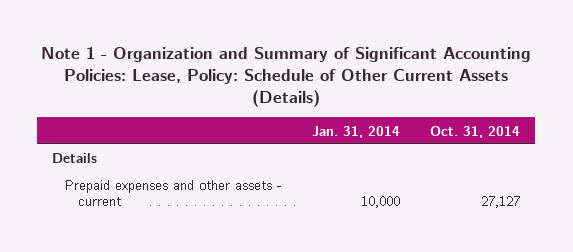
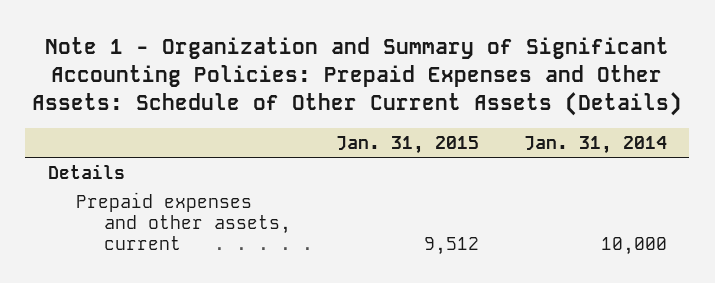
[41,47,532,108] Note 1 - Organization and Summary of Significant Accounting Policies: Lease, Policy: Schedule of Other Current Assets (Details) -> [32,36,683,117] Note 1 - Organization and Summary of Significant Accounting Policies: Prepaid Expenses and Other Assets: Schedule of Other Current Assets (Details)
[430,125,521,138] Oct. 31, 2014 -> none
none -> [335,136,479,155] Jan. 31, 2015
[65,180,283,207] Prepaid expenses and other assets - current -> [75,191,291,250] Prepaid expenses and other assets, current

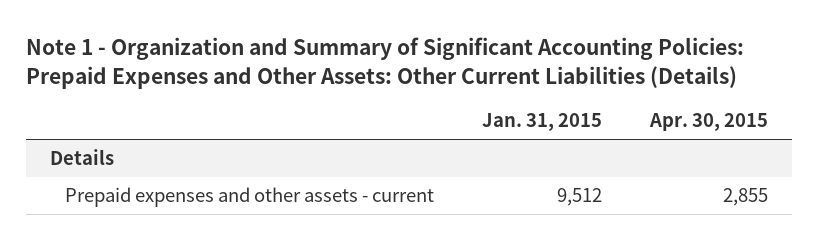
[32,36,683,117] Note 1 - Organization and Summary of Significant Accounting Policies: Prepaid Expenses and Other Assets: Schedule of Other Current Assets (Details) -> [26,37,745,89] Note 1 - Organization and Summary of Significant Accounting Policies: Prepaid Expenses and Other Assets: Other Current Liabilities (Details)
[523,136,667,155] Jan. 31, 2014 -> none
none -> [649,113,769,132] Apr. 30, 2015
[75,191,291,250] Prepaid expenses and other assets, current -> [65,187,435,208] Prepaid expenses and other assets - current

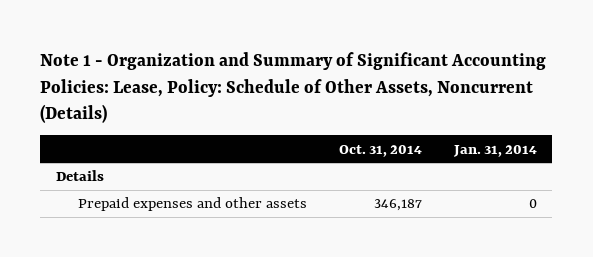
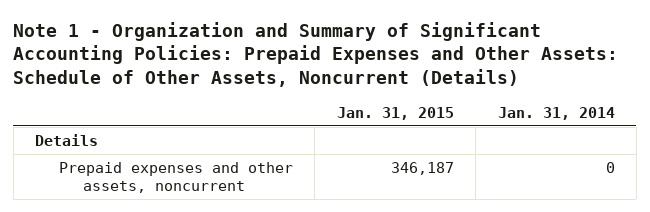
[40,52,547,123] Note 1 - Organization and Summary of Significant Accounting Policies: Lease, Policy: Schedule of Other Assets, Noncurrent (Details) -> [13,21,619,87] Note 1 - Organization and Summary of Significant Accounting Policies: Prepaid Expenses and Other Assets: Schedule of Other Assets, Noncurrent (Details)
[339,144,423,157] Oct. 31, 2014 -> none
none -> [336,106,454,120] Jan. 31, 2015
[78,197,308,212] Prepaid expenses and other assets -> [59,162,294,193] Prepaid expenses and other assets, noncurrent

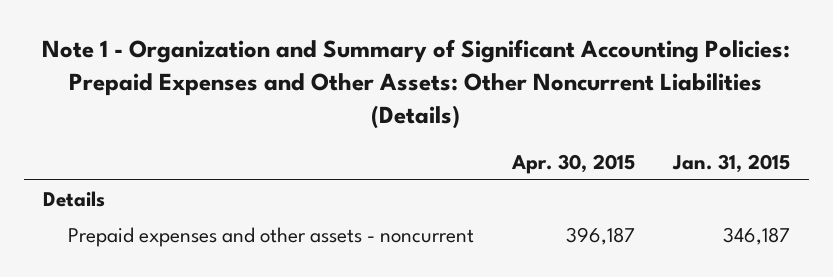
[13,21,619,87] Note 1 - Organization and Summary of Significant Accounting Policies: Prepaid Expenses and Other Assets: Schedule of Other Assets, Noncurrent (Details) -> [42,38,791,129] Note 1 - Organization and Summary of Significant Accounting Policies: Prepaid Expenses and Other Assets: Other Noncurrent Liabilities (Details)
[497,106,615,120] Jan. 31, 2014 -> none
none -> [510,153,635,174] Apr. 30, 2015
[59,162,294,193] Prepaid expenses and other assets, noncurrent -> [67,226,474,247] Prepaid expenses and other assets - noncurrent

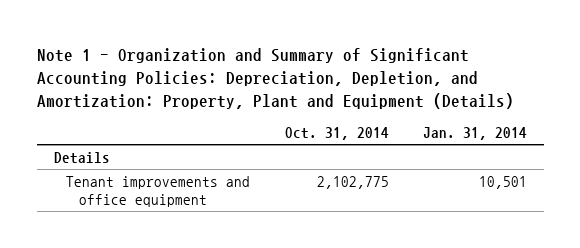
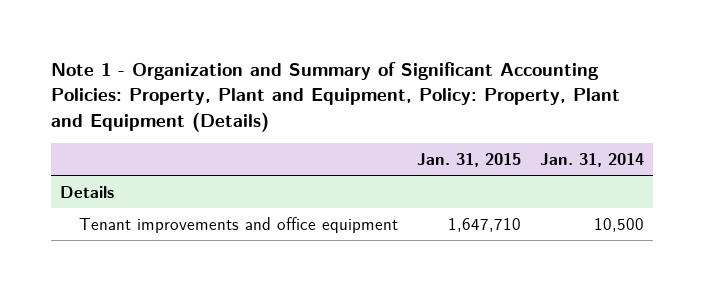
[36,47,514,109] Note 1 - Organization and Summary of Significant Accounting Policies: Depreciation, Depletion, and Amortization: Property, Plant and Equipment (Details) -> [50,62,620,132] Note 1 - Organization and Summary of Significant Accounting Policies: Property, Plant and Equipment, Policy: Property, Plant and Equipment (Details)
[284,127,389,141] Oct. 31, 2014 -> none
none -> [417,152,522,167] Jan. 31, 2015
[478,175,527,189] 10,501 -> [593,217,644,232] 10,500

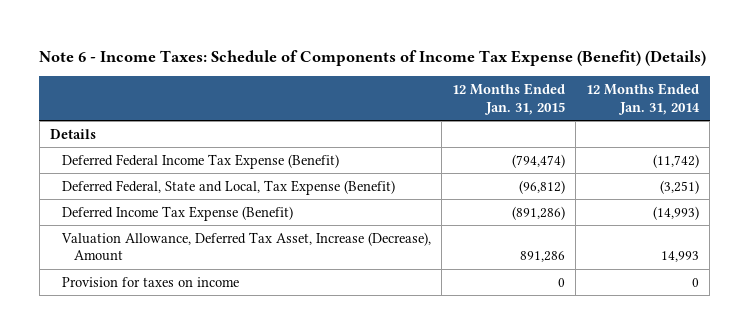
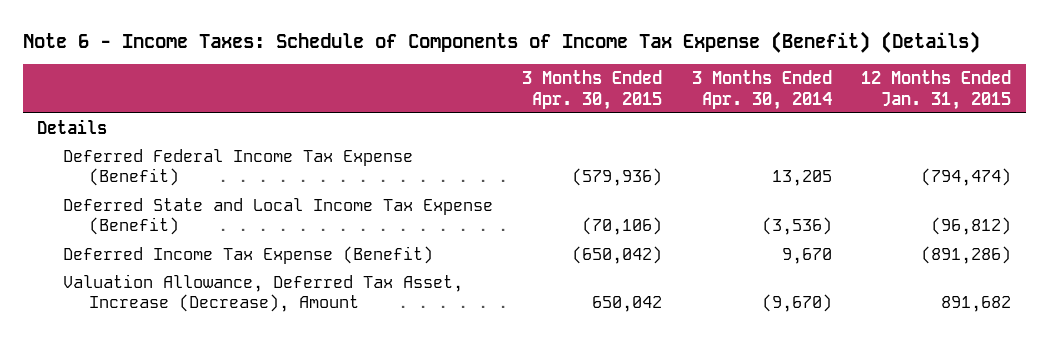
[586,83,701,115] 12 Months Ended Jan. 31, 2014 -> none
none -> [522,69,663,110] 3 Months Ended Apr. 30, 2015
none -> [691,69,832,110] 3 Months Ended Apr. 30, 2014
[62,179,396,195] Deferred Federal, State and Local, Tax Expense (Benefit) -> [63,197,494,236] Deferred State and Local Income Tax Expense (Benefit)
[62,276,240,287] Provision for taxes on income -> none
[520,251,566,263] 891,286 -> [941,296,1012,313] 891,682

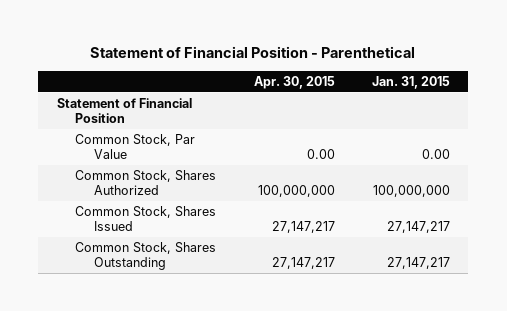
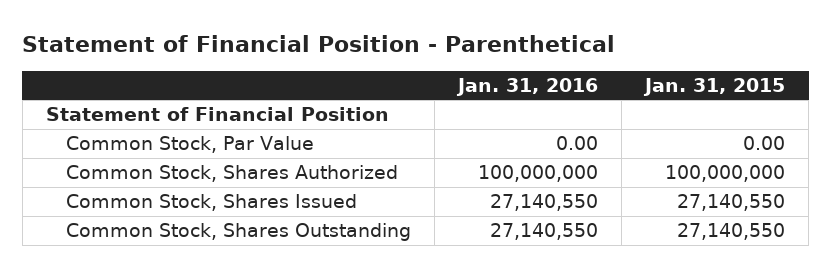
[253,75,335,89] Apr. 30, 2015 -> none
none -> [455,77,598,96] Jan. 31, 2016
[386,220,450,233] 27,147,217 -> [677,194,786,212] 27,140,550
[386,256,450,269] 27,147,217 -> [677,223,786,241] 27,140,550

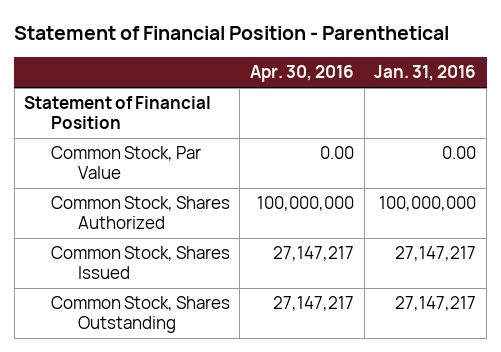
[643,77,786,96] Jan. 31, 2015 -> none
none -> [250,65,355,83] Apr. 30, 2016
[489,194,598,212] 27,140,550 -> [395,246,477,262] 27,147,217
[489,223,598,241] 27,140,550 -> [395,296,477,312] 27,147,217

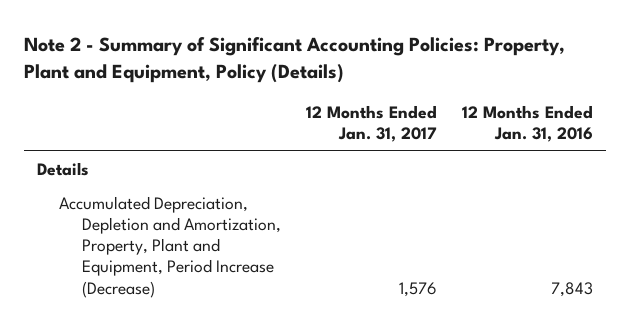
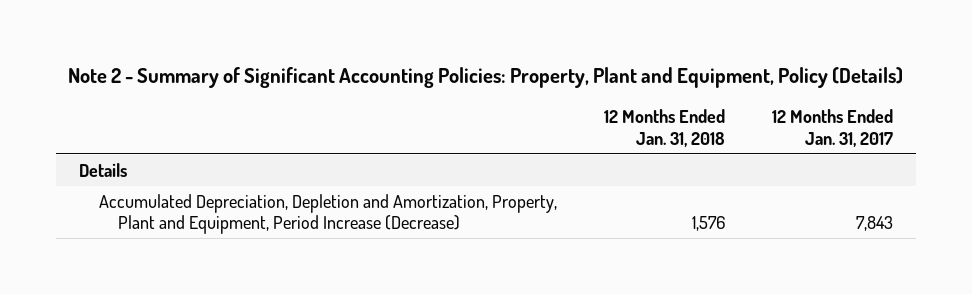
[462,104,594,143] 12 Months Ended Jan. 31, 2016 -> none
none -> [603,109,725,147] 12 Months Ended Jan. 31, 2018
[398,281,437,297] 1,576 -> [855,216,893,232] 7,843

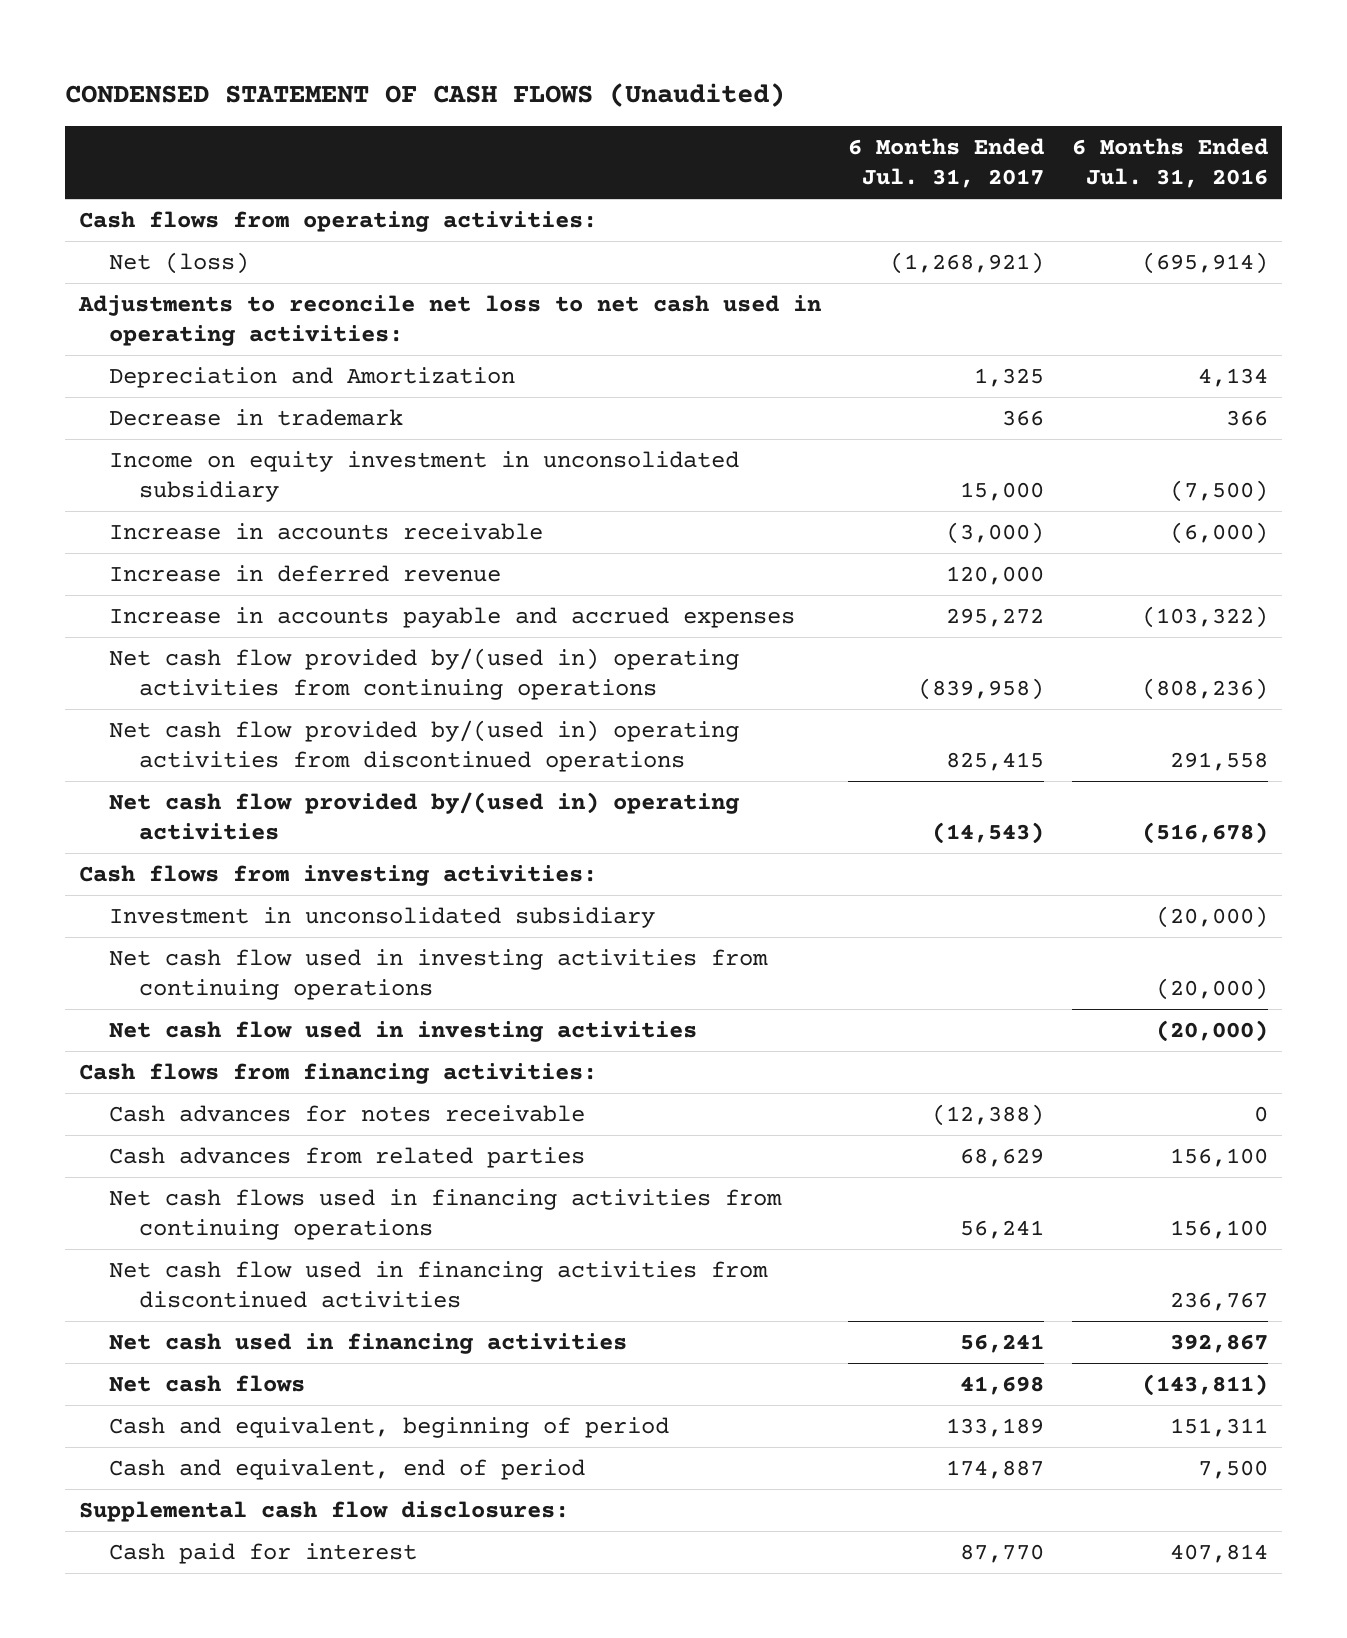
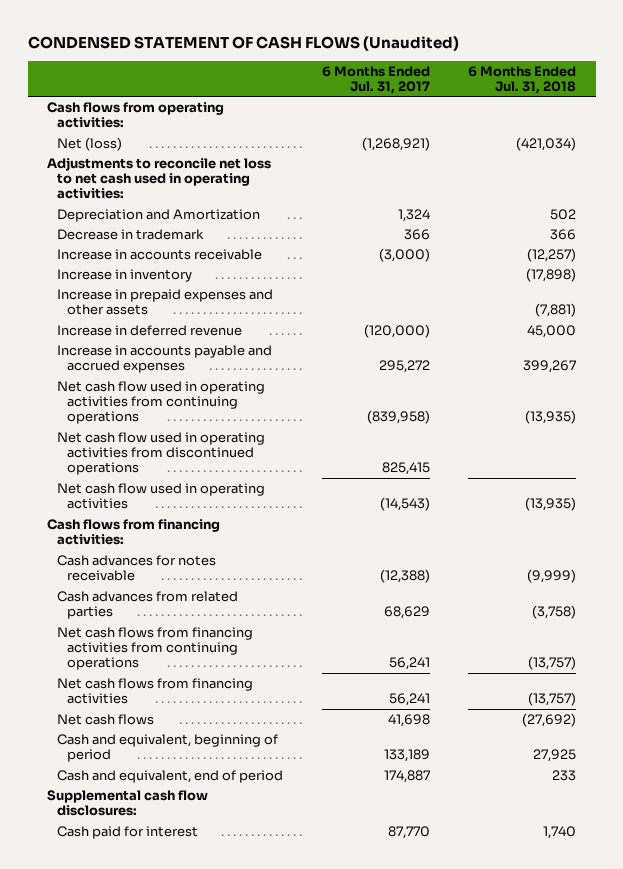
[1072,138,1269,189] 6 Months Ended Jul. 31, 2016 -> none
none -> [468,65,577,94] 6 Months Ended Jul. 31, 2018
[974,368,1045,388] 1,325 -> [397,208,430,222] 1,324
[108,451,739,503] Income on equity investment in unconsolidated subsidiary -> none
none -> [57,268,193,282] Increase in inventory
none -> [57,288,274,316] Increase in prepaid expenses and other assets
[946,566,1045,586] 120,000 -> [363,323,430,338] (120,000)
[78,865,597,887] Cash flows from investing activities: -> none
[108,907,655,929] Investment in unconsolidated subsidiary -> none
[108,949,768,1001] Net cash flow used in investing activities from continuing operations -> none
[108,1021,697,1043] Net cash flow used in investing activities -> none
[108,648,739,701] Net cash flow provided by/(used in) operating activities from continuing operations -> [57,380,266,425] Net cash flow used in operating activities from continuing operations
[108,720,739,773] Net cash flow provided by/(used in) operating activities from discontinued operations -> [57,431,266,476] Net cash flow used in operating activities from discontinued operations
[108,792,739,841] Net cash flow provided by/(used in) operating activities -> [57,482,266,510] Net cash flow used in operating activities
[108,1261,768,1309] Net cash flow used in financing activities from discontinued activities -> none
[108,1189,782,1241] Net cash flows used in financing activities from continuing operations -> [57,626,254,671] Net cash flows from financing activities from continuing operations
[108,1333,627,1355] Net cash used in financing activities -> [57,677,254,705] Net cash flows from financing activities

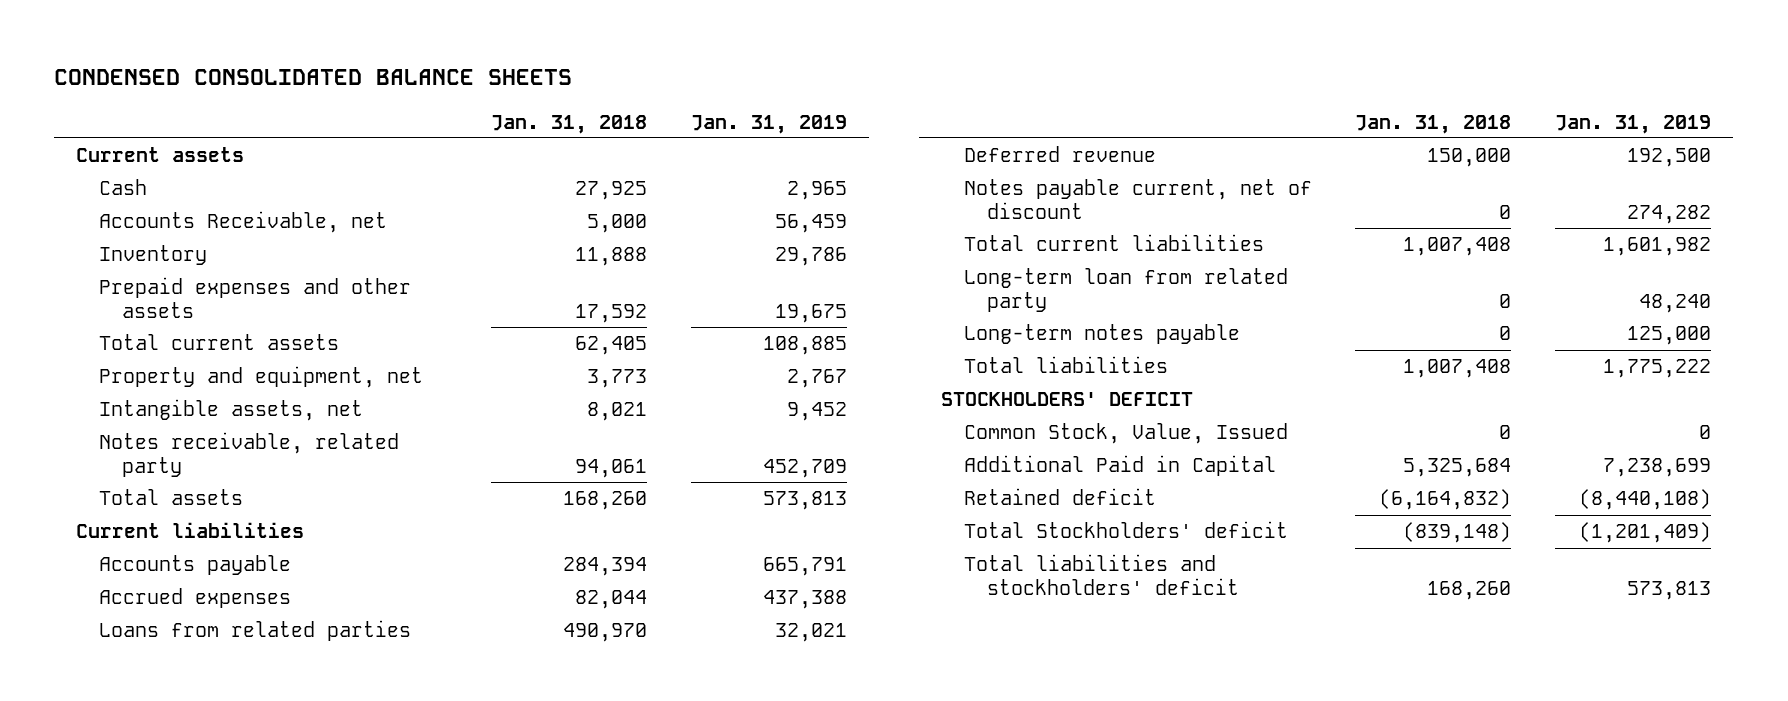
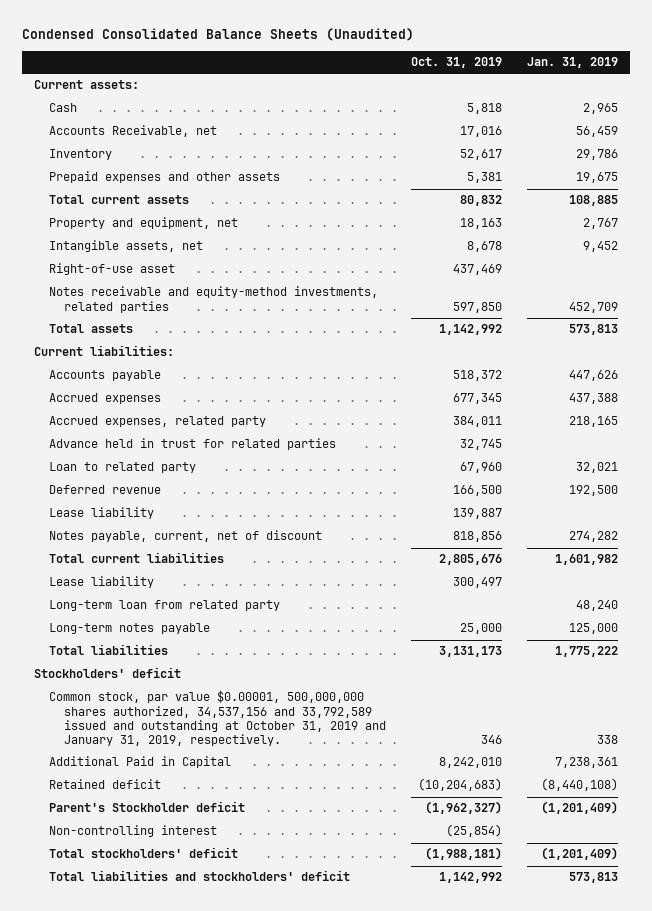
[54,69,573,86] CONDENSED CONSOLIDATED BALANCE SHEETS -> [21,28,414,42] Condensed Consolidated Balance Sheets (Unaudited)
[491,114,648,134] Jan. 31, 2018 -> none
none -> [410,57,502,69] Oct. 31, 2019
[76,147,245,163] Current assets -> [34,80,140,90] Current assets:
none -> [49,263,176,276] Right-of-use asset
[99,432,400,478] Notes receivable, related party -> [49,286,379,313] Notes receivable and equity-method investments, related parties
[76,522,305,539] Current liabilities -> [34,345,175,357] Current liabilities:
[762,557,847,577] 665,791 -> [568,370,618,382] 447,626
none -> [49,416,267,428] Accrued expenses, related party
none -> [49,438,337,451] Advance held in trust for related parties
[99,620,412,642] Loans from related parties -> [49,462,197,474] Loan to related party
none -> [49,507,155,520] Lease liability
[963,179,1312,220] Notes payable current, net of discount -> [49,530,323,543] Notes payable, current, net of discount
none -> [49,576,155,589] Lease liability
[963,423,1288,445] Common Stock, Value, Issued -> none
[940,392,1193,407] STOCKHOLDERS' DEFICIT -> [34,667,182,679] Stockholders' deficit
none -> [49,690,387,747] Common stock, par value $0.00001, 500,000,000 shares authorized, 34,537,156 and 33,792,589 issued and outstanding at October 31, 2019 and January 31, 2019, respectively.
[1603,458,1712,478] 7,238,699 -> [554,757,618,769] 7,238,361
[963,521,1288,539] Total Stockholders' deficit -> [49,801,246,813] Parent's Stockholder deficit
none -> [49,825,218,838] Non-controlling interest
none -> [49,847,239,859] Total stockholders' deficit

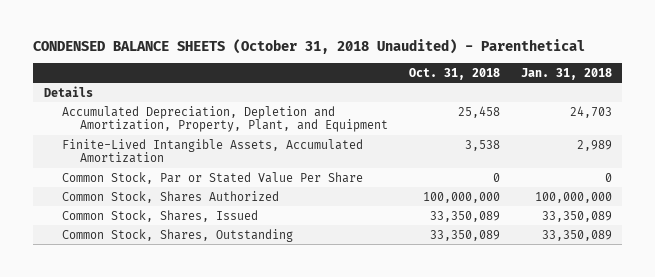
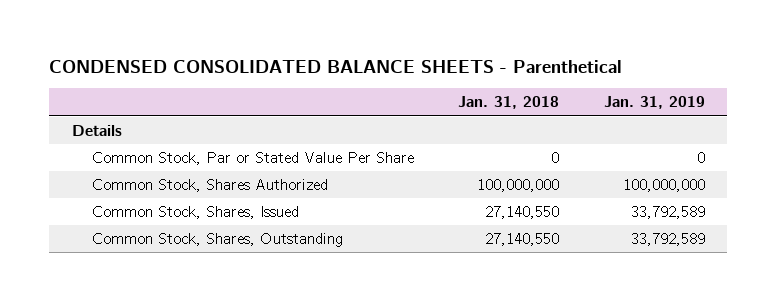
[33,39,586,55] CONDENSED BALANCE SHEETS (October 31, 2018 Unaudited) - Parenthetical -> [49,60,623,74] CONDENSED CONSOLIDATED BALANCE SHEETS - Parenthetical
[408,67,500,80] Oct. 31, 2018 -> none
none -> [604,96,706,110] Jan. 31, 2019
[61,105,389,133] Accumulated Depreciation, Depletion and Amortization, Property, Plant, and Equipment -> none
[61,138,363,164] Finite-Lived Intangible Assets, Accumulated Amortization -> none
[541,210,612,222] 33,350,089 -> [485,205,560,219] 27,140,550
[541,229,612,241] 33,350,089 -> [485,232,560,246] 27,140,550

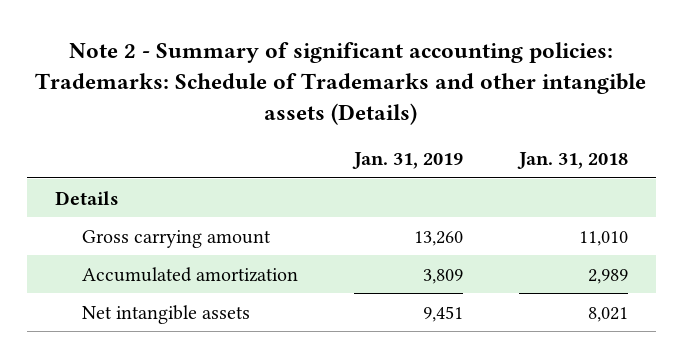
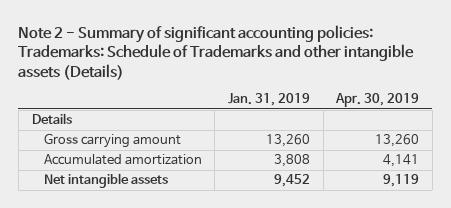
[517,152,629,170] Jan. 31, 2018 -> none
none -> [335,93,420,108] Apr. 30, 2019
[423,268,464,284] 3,809 -> [273,154,310,168] 3,808
[423,305,464,322] 9,451 -> [273,174,310,188] 9,452

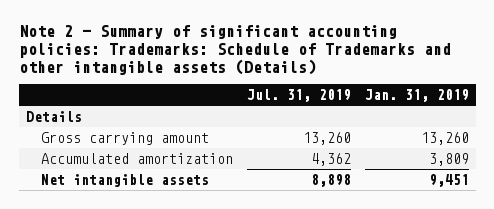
[335,93,420,108] Apr. 30, 2019 -> none
none -> [246,89,351,103] Jul. 31, 2019
[273,154,310,168] 3,808 -> [428,152,469,166] 3,809
[273,174,310,188] 9,452 -> [428,173,469,187] 9,451

